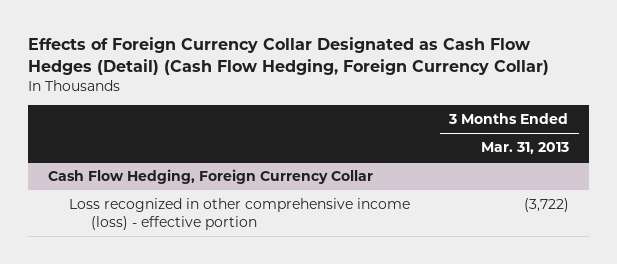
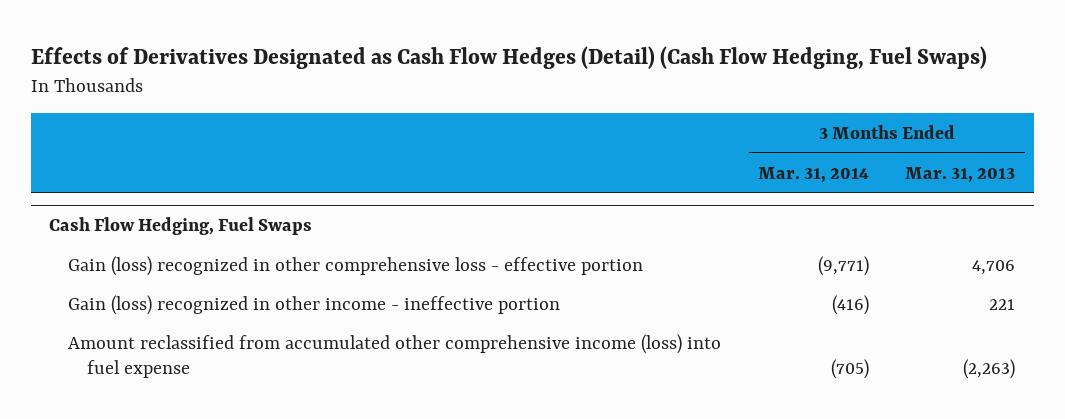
[28,37,550,75] Effects of Foreign Currency Collar Designated as Cash Flow Hedges (Detail) (Cash Flow Hedging, Foreign Currency Collar) -> [30,45,987,69] Effects of Derivatives Designated as Cash Flow Hedges (Detail) (Cash Flow Hedging, Fuel Swaps)
none -> [757,166,869,183] Mar. 31, 2014
[48,169,374,185] Cash Flow Hedging, Foreign Currency Collar -> none
none -> [49,217,313,236] Cash Flow Hedging, Fuel Swaps
[69,198,411,231] Loss recognized in other comprehensive income (loss) - effective portion -> [67,255,643,276] Gain (loss) recognized in other comprehensive loss - effective portion
[523,198,569,213] (3,722) -> [972,259,1016,275] 4,706
none -> [67,294,560,315] Gain (loss) recognized in other income - ineffective portion
none -> [67,333,721,379] Amount reclassified from accumulated other comprehensive income (loss) into fuel expense

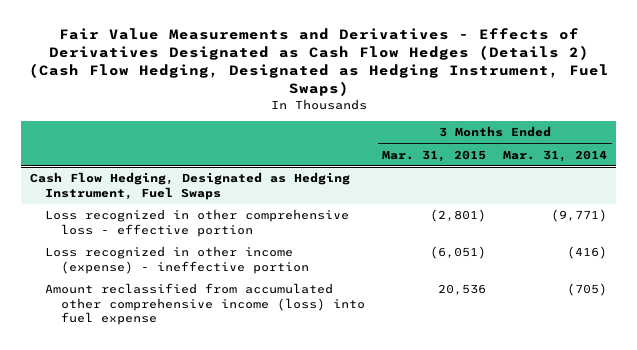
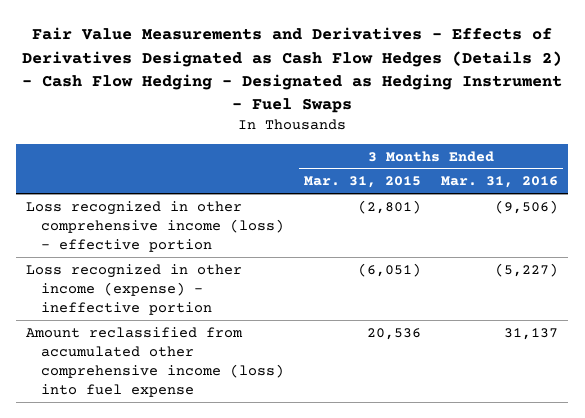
[28,28,609,97] Fair Value Measurements and Derivatives - Effects of Derivatives Designated as Cash Flow Hedges (Details 2) (Cash Flow Hedging, Designated as Hedging Instrument, Fuel Swaps) -> [22,27,563,114] Fair Value Measurements and Derivatives - Effects of Derivatives Designated as Cash Flow Hedges (Details 2) - Cash Flow Hedging - Designated as Hedging Instrument - Fuel Swaps
[503,149,608,162] Mar. 31, 2014 -> none
none -> [441,176,559,189] Mar. 31, 2016
[29,172,350,200] Cash Flow Hedging, Designated as Hedging Instrument, Fuel Swaps -> none
[45,209,350,237] Loss recognized in other comprehensive loss - effective portion -> [26,200,285,252] Loss recognized in other comprehensive income (loss) - effective portion

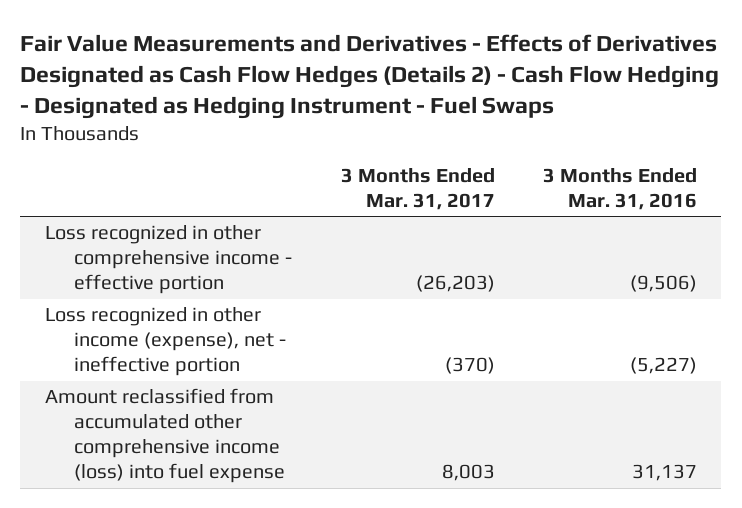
[304,176,422,189] Mar. 31, 2015 -> none
none -> [340,167,495,210] 3 Months Ended Mar. 31, 2017
[26,200,285,252] Loss recognized in other comprehensive income (loss) - effective portion -> [44,225,293,295] Loss recognized in other comprehensive income - effective portion
[26,263,243,315] Loss recognized in other income (expense) - ineffective portion -> [44,307,287,377] Loss recognized in other income (expense), net - ineffective portion

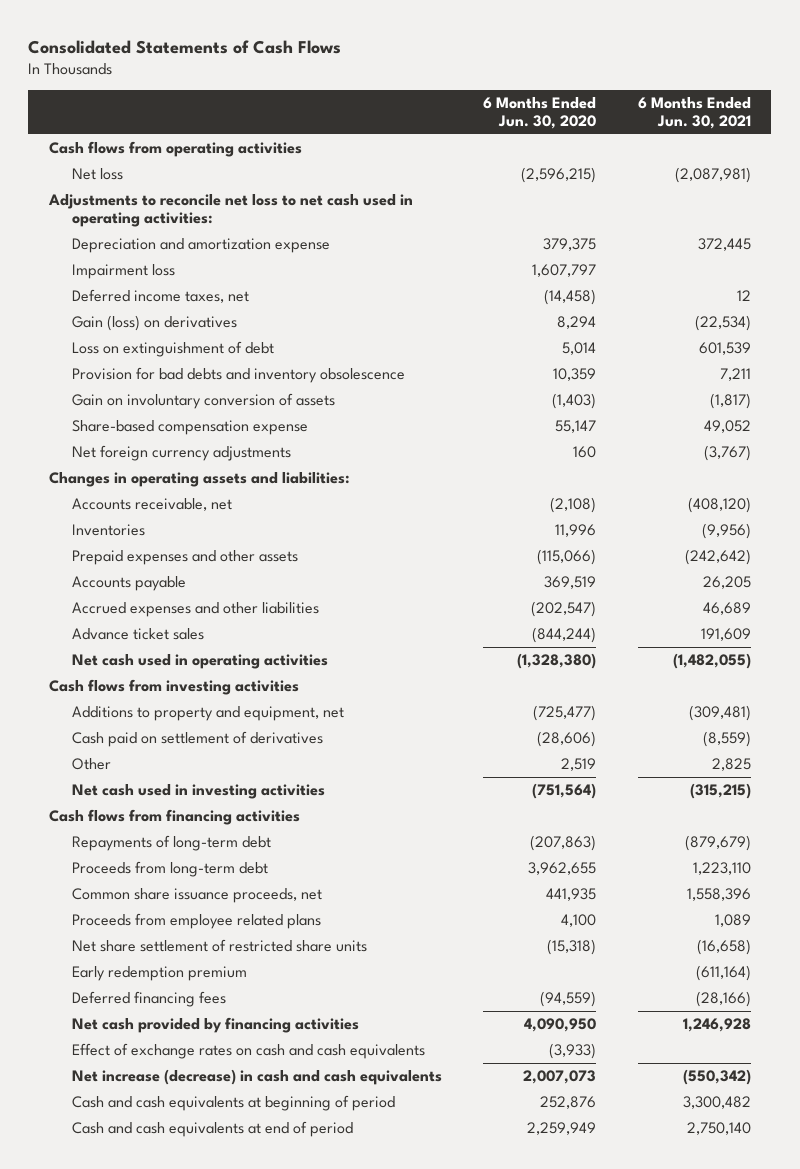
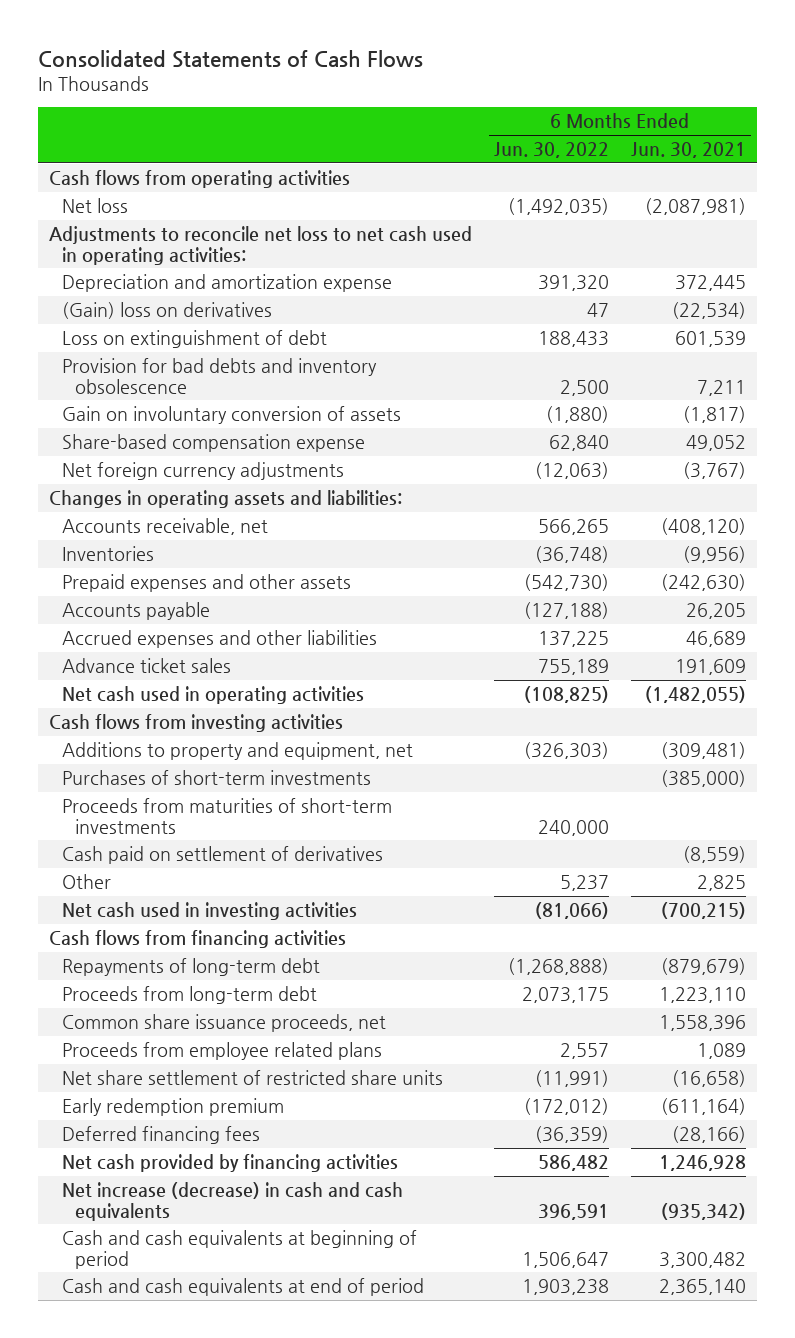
[483,96,597,130] 6 Months Ended Jun. 30, 2020 -> none
none -> [494,142,610,159] Jun. 30, 2022
[71,264,175,280] Impairment loss -> none
[71,289,249,304] Deferred income taxes, net -> none
[71,315,237,332] Gain (loss) on derivatives -> [62,302,273,320] (Gain) loss on derivatives
[684,549,751,566] (242,642) -> [661,574,747,592] (242,630)
none -> [62,770,372,786] Purchases of short-term investments
none -> [62,798,393,834] Proceeds from maturities of short-term investments
[689,783,751,800] (315,215) -> [661,902,747,920] (700,215)
[71,1043,425,1060] Effect of exchange rates on cash and cash equivalents -> none
[682,1069,751,1086] (550,342) -> [661,1202,747,1220] (935,342)
[686,1122,751,1136] 2,750,140 -> [659,1279,747,1296] 2,365,140

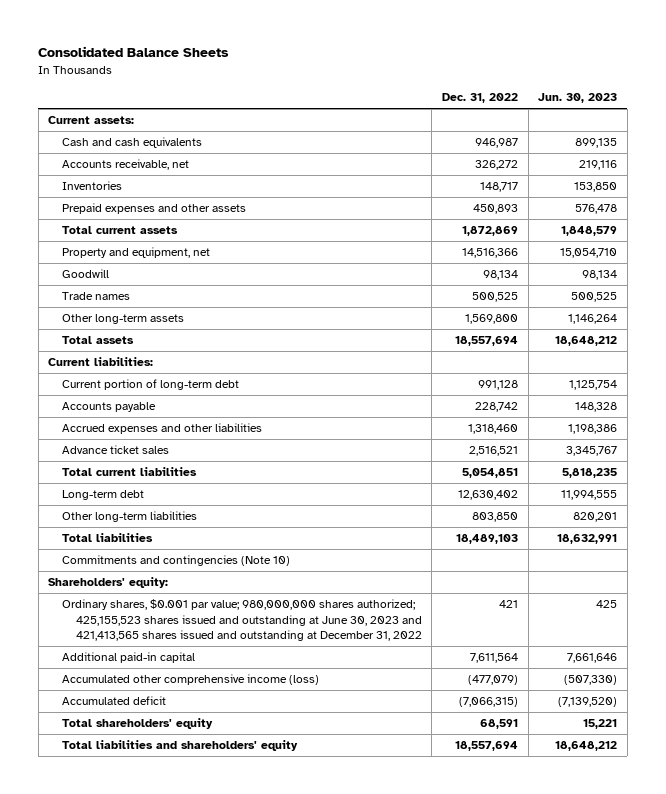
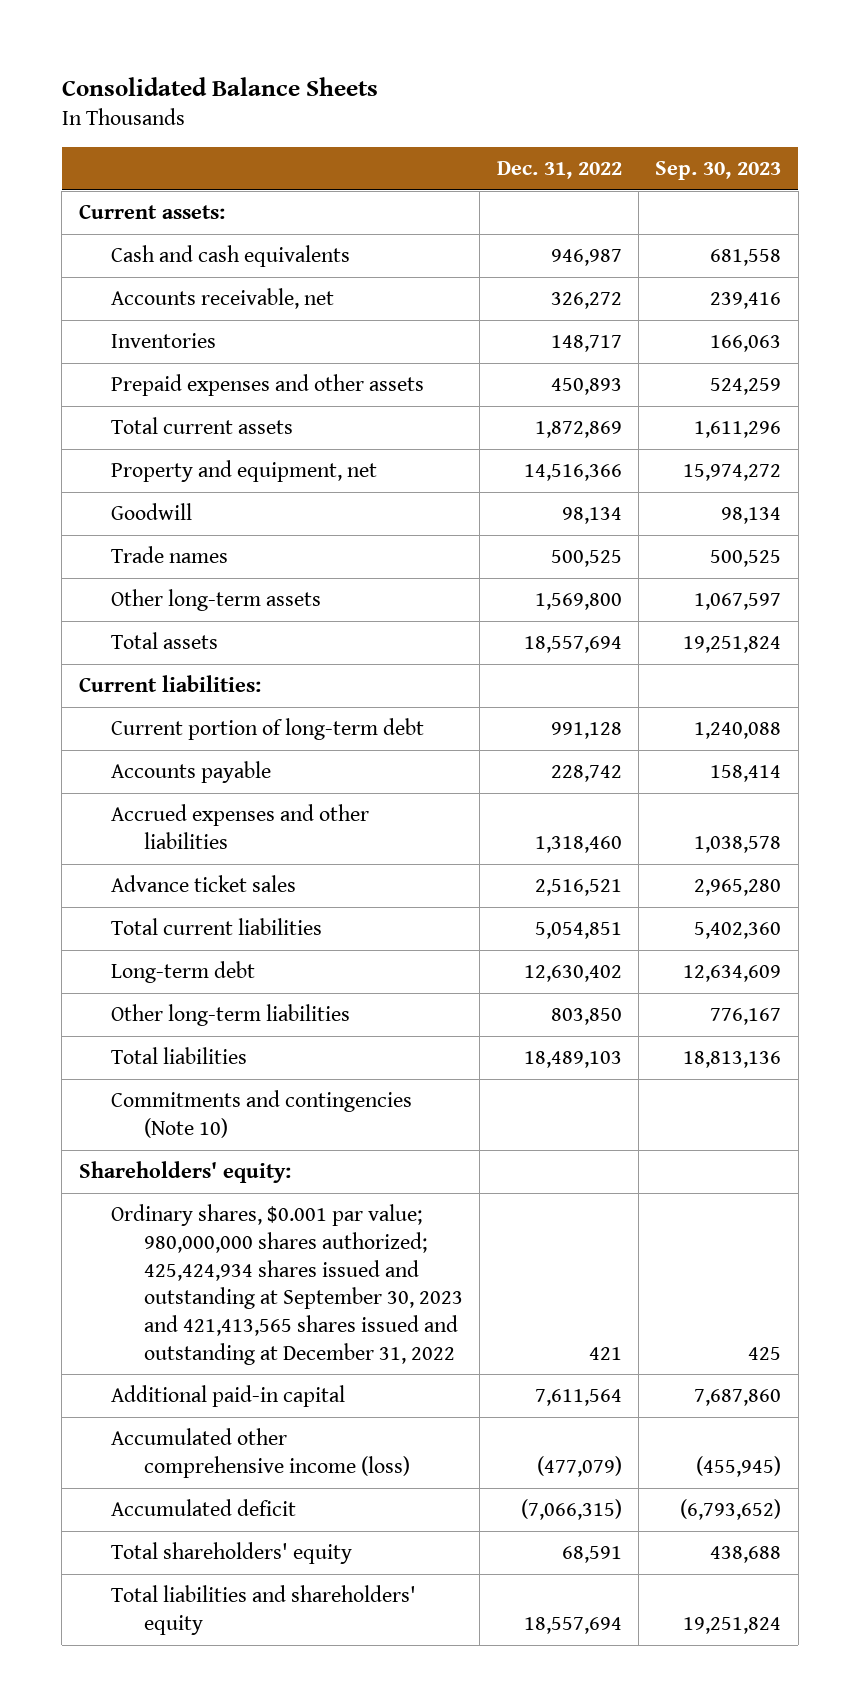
[538,93,618,104] Jun. 30, 2023 -> none
none -> [655,161,782,181] Sep. 30, 2023
[62,599,422,641] Ordinary shares, $0.001 par value; 980,000,000 shares authorized; 425,155,523 shares issued and outstanding at June 30, 2023 and 421,413,565 shares issued and outstanding at December 31, 2022 -> [111,1204,464,1365] Ordinary shares, $0.001 par value; 980,000,000 shares authorized; 425,424,934 shares issued and outstanding at September 30, 2023 and 421,413,565 shares issued and outstanding at December 31, 2022

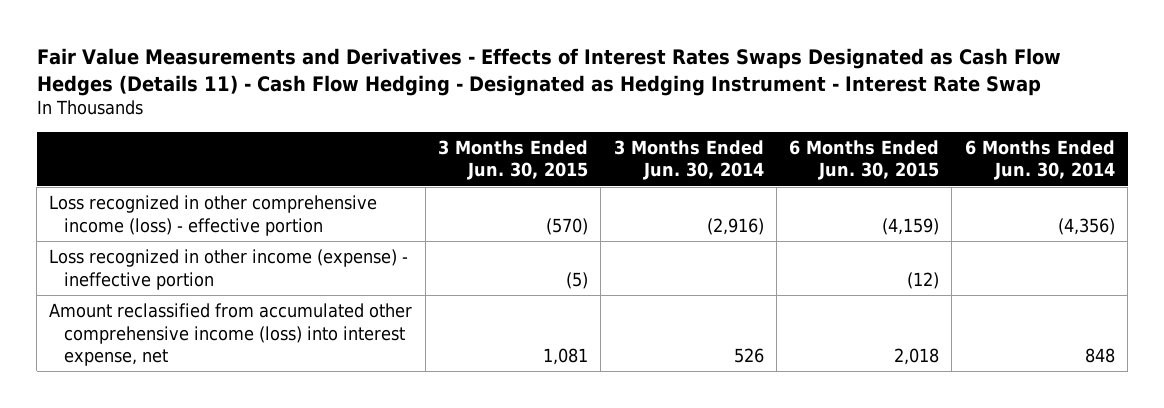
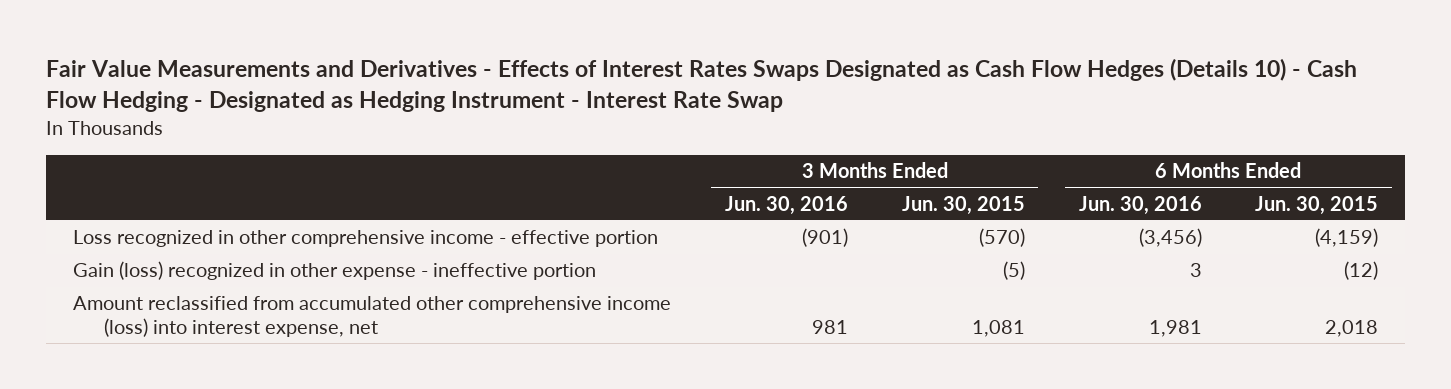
[36,47,1061,96] Fair Value Measurements and Derivatives - Effects of Interest Rates Swaps Designated as Cash Flow Hedges (Details 11) - Cash Flow Hedging - Designated as Hedging Instrument - Interest Rate Swap -> [45,57,1357,112] Fair Value Measurements and Derivatives - Effects of Interest Rates Swaps Designated as Cash Flow Hedges (Details 10) - Cash Flow Hedging - Designated as Hedging Instrument - Interest Rate Swap
[613,139,764,181] 3 Months Ended Jun. 30, 2014 -> none
[964,139,1115,181] 6 Months Ended Jun. 30, 2014 -> none
none -> [724,195,848,215] Jun. 30, 2016
none -> [1078,195,1202,215] Jun. 30, 2016
[49,195,378,236] Loss recognized in other comprehensive income (loss) - effective portion -> [72,230,658,248] Loss recognized in other comprehensive income - effective portion
[49,249,409,290] Loss recognized in other income (expense) - ineffective portion -> [72,261,596,281] Gain (loss) recognized in other expense - ineffective portion

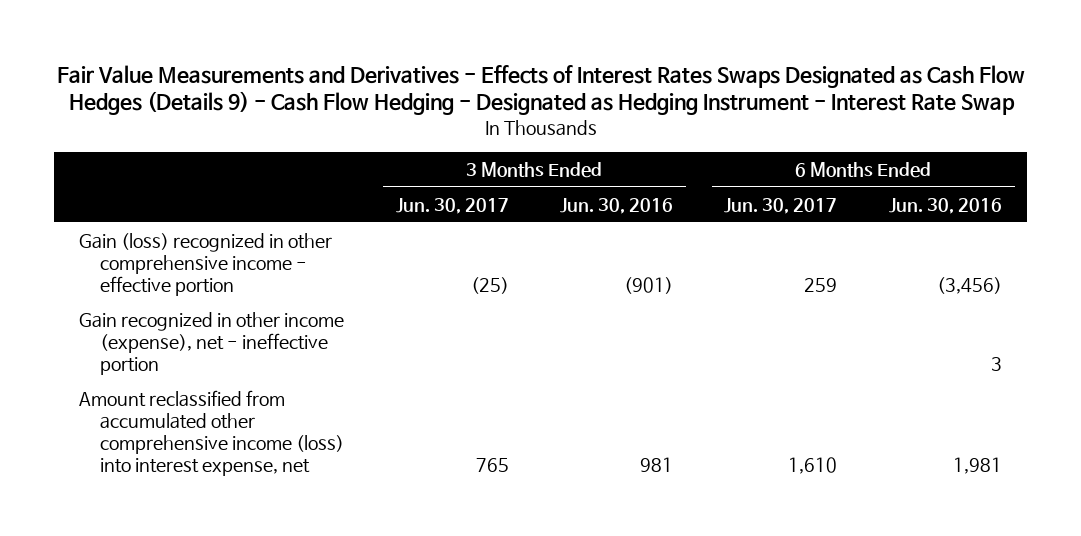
[45,57,1357,112] Fair Value Measurements and Derivatives - Effects of Interest Rates Swaps Designated as Cash Flow Hedges (Details 10) - Cash Flow Hedging - Designated as Hedging Instrument - Interest Rate Swap -> [56,64,1025,116] Fair Value Measurements and Derivatives - Effects of Interest Rates Swaps Designated as Cash Flow Hedges (Details 9) - Cash Flow Hedging - Designated as Hedging Instrument - Interest Rate Swap
[901,195,1025,215] Jun. 30, 2015 -> none
[1255,195,1379,215] Jun. 30, 2015 -> none
none -> [395,197,509,214] Jun. 30, 2017
none -> [724,197,838,214] Jun. 30, 2017
[72,230,658,248] Loss recognized in other comprehensive income - effective portion -> [79,232,333,297] Gain (loss) recognized in other comprehensive income - effective portion
[72,261,596,281] Gain (loss) recognized in other expense - ineffective portion -> [79,311,345,376] Gain recognized in other income (expense), net - ineffective portion

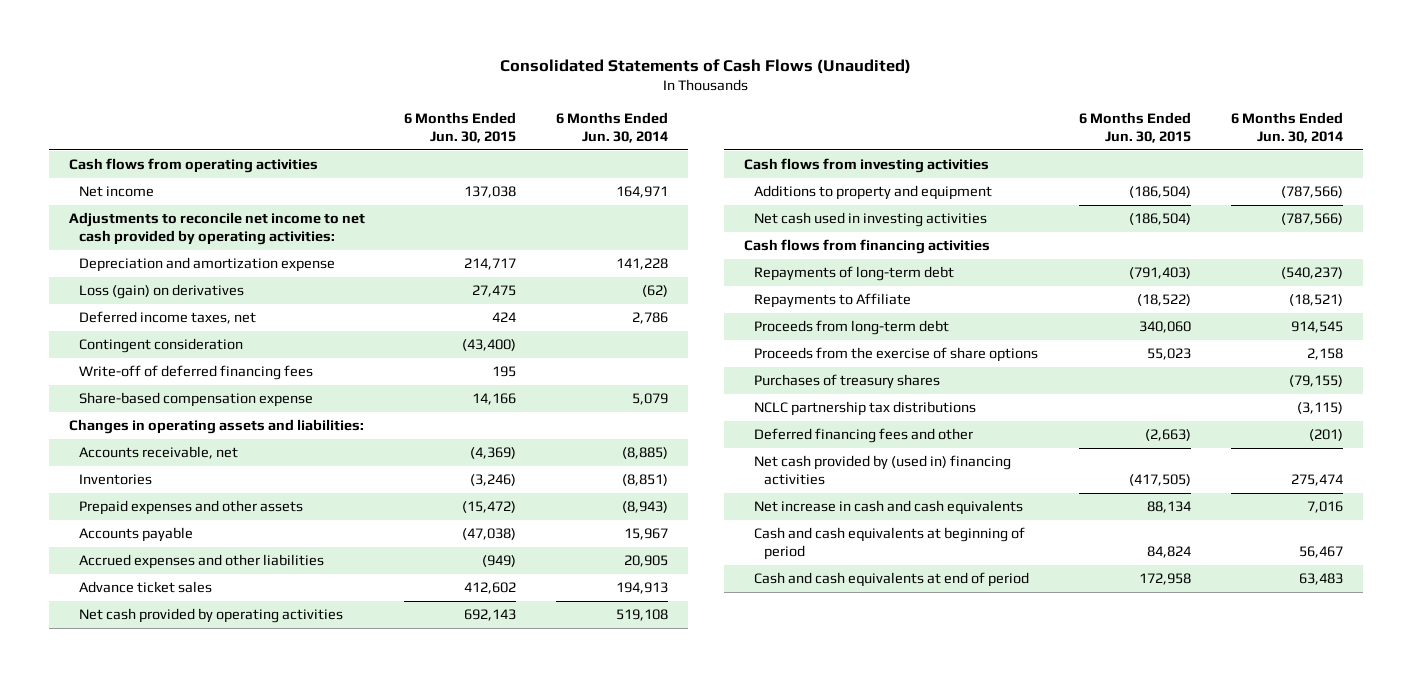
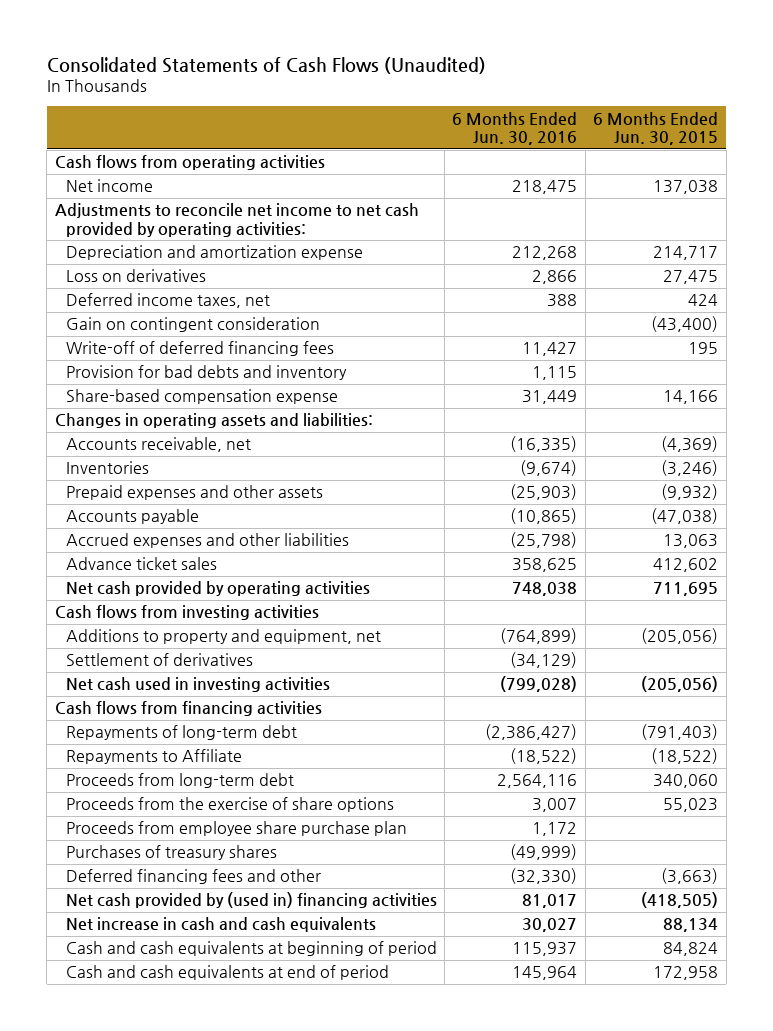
[556,111,669,143] 6 Months Ended Jun. 30, 2014 -> none
none -> [452,111,578,146] 6 Months Ended Jun. 30, 2016
[78,284,244,300] Loss (gain) on derivatives -> [65,269,206,283] Loss on derivatives
[78,338,243,354] Contingent consideration -> [65,317,320,333] Gain on contingent consideration
none -> [65,365,347,381] Provision for bad debts and inventory
[462,501,517,514] (15,472) -> [661,484,719,501] (9,932)
[482,555,517,568] (949) -> [663,534,719,549] 13,063
[464,609,517,622] 692,143 -> [653,582,719,597] 711,695
[753,185,992,201] Additions to property and equipment -> [65,629,381,645] Additions to property and equipment, net
[1129,186,1192,199] (186,504) -> [641,628,719,645] (205,056)
none -> [65,653,253,667] Settlement of derivatives
[1129,213,1192,226] (186,504) -> [641,676,719,693] (205,056)
none -> [65,821,407,837] Proceeds from employee share purchase plan
[753,401,976,417] NCLC partnership tax distributions -> none
[1145,429,1192,442] (2,663) -> [661,868,719,885] (3,663)
[1129,473,1192,486] (417,505) -> [641,892,719,909] (418,505)

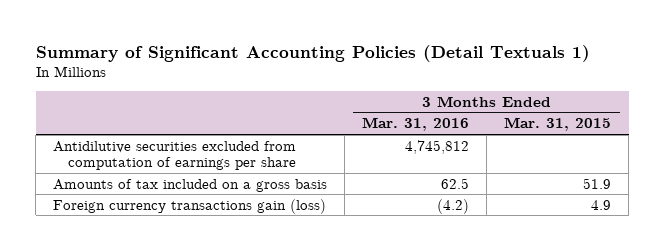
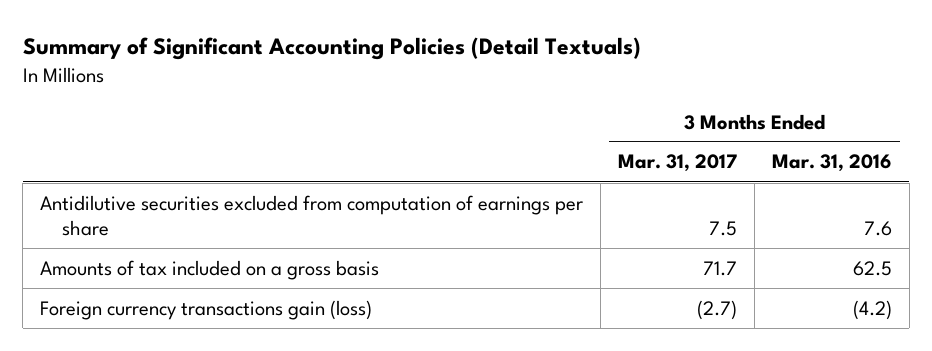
[35,44,590,62] Summary of Significant Accounting Policies (Detail Textuals 1) -> [22,37,641,61] Summary of Significant Accounting Policies (Detail Textuals)
[504,117,612,132] Mar. 31, 2015 -> none
none -> [617,154,737,173] Mar. 31, 2017
[405,139,470,154] 4,745,812 -> [863,220,892,236] 7.6

